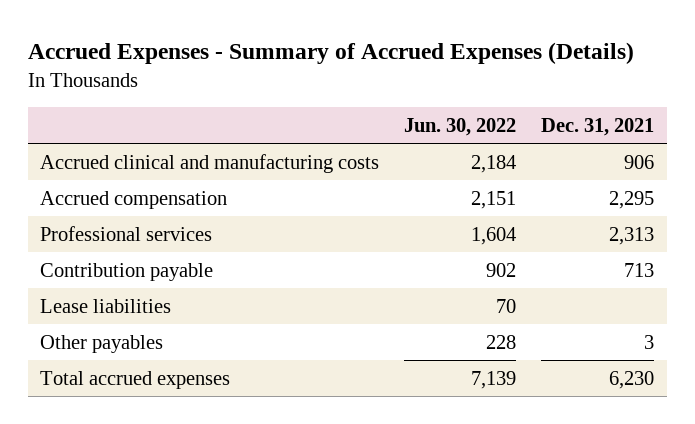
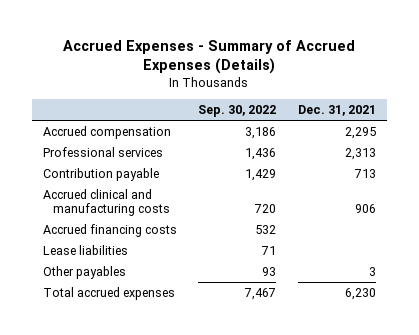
[404,117,517,136] Jun. 30, 2022 -> none
none -> [198,105,277,118] Sep. 30, 2022
[40,153,380,173] Accrued clinical and manufacturing costs -> [42,188,171,217] Accrued clinical and manufacturing costs
none -> [42,223,177,237] Accrued financing costs

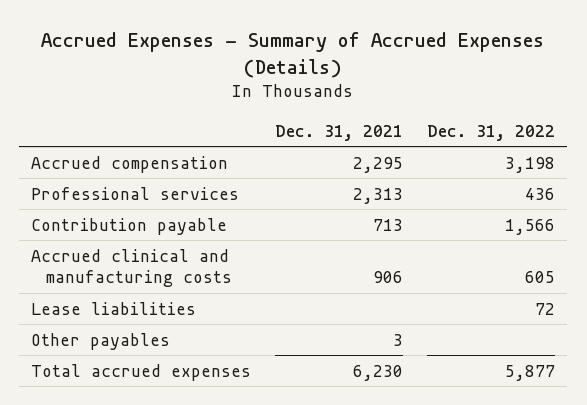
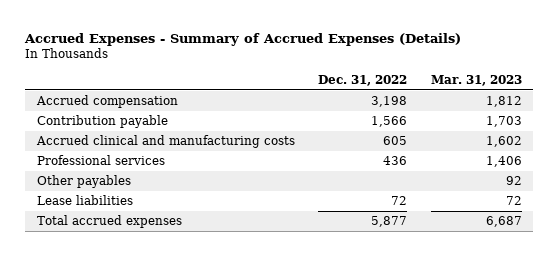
[275,124,404,141] Dec. 31, 2021 -> none
none -> [430,74,522,86] Mar. 31, 2023
[31,186,240,200] Professional services -> [36,155,165,166] Professional services
[31,301,197,315] Lease liabilities -> [36,195,133,206] Lease liabilities

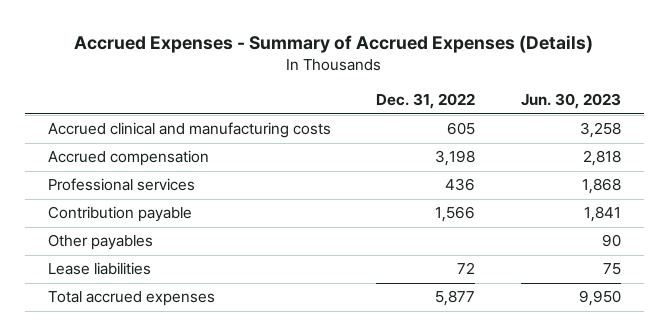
[430,74,522,86] Mar. 31, 2023 -> none
none -> [521,93,622,110] Jun. 30, 2023
[35,95,178,109] Accrued compensation -> [47,150,209,167] Accrued compensation
[36,115,168,129] Contribution payable -> [47,206,192,223] Contribution payable

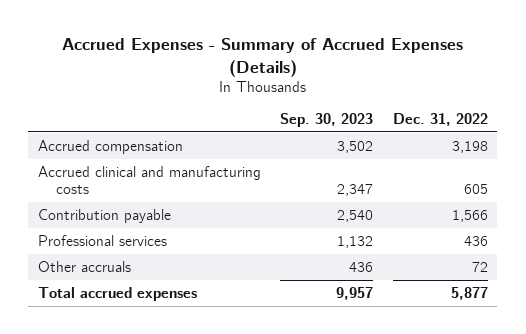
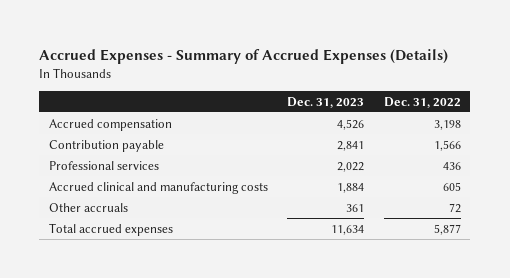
[280,112,374,127] Sep. 30, 2023 -> none
none -> [287,96,365,108] Dec. 31, 2023
[37,165,261,195] Accrued clinical and manufacturing costs -> [49,181,269,194] Accrued clinical and manufacturing costs

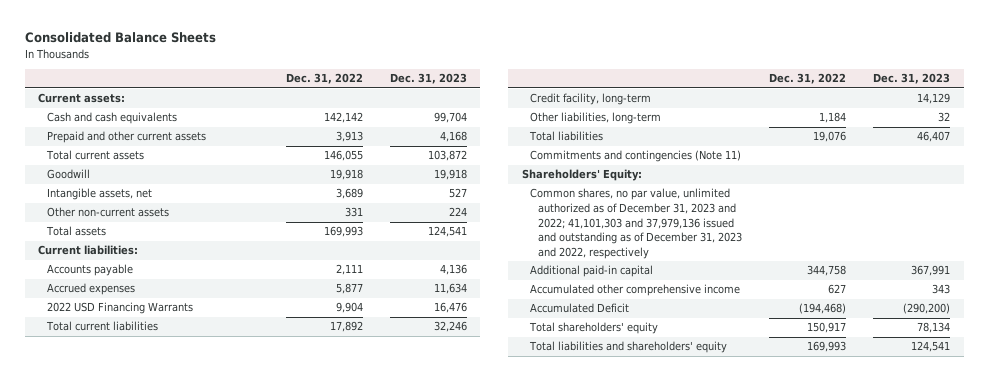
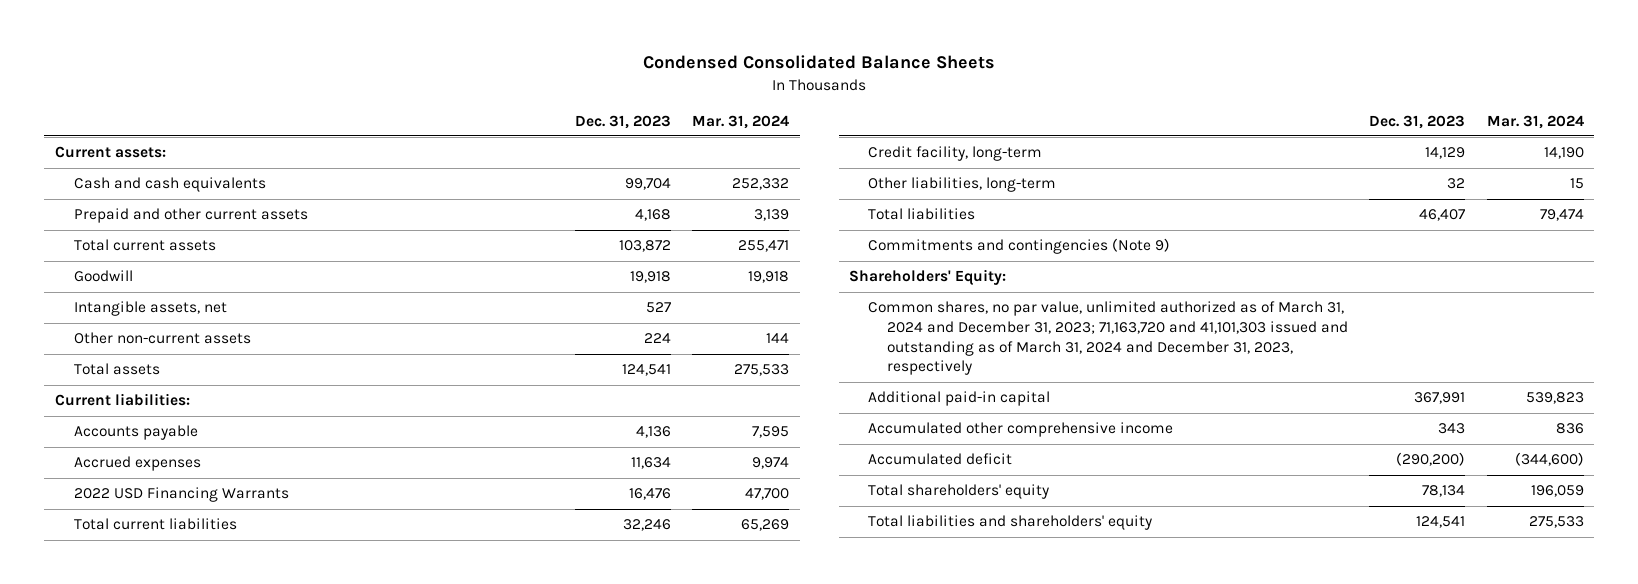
[24,32,216,44] Consolidated Balance Sheets -> [643,55,996,70] Condensed Consolidated Balance Sheets
[285,73,363,85] Dec. 31, 2022 -> none
none -> [691,114,789,129] Mar. 31, 2024
[530,150,742,163] Commitments and contingencies (Note 11) -> [868,238,1171,255] Commitments and contingencies (Note 9)
[530,188,743,259] Common shares, no par value, unlimited authorized as of December 31, 2023 and 2022; 41,101,303 and 37,979,136 issued and outstanding as of December 31, 2023 and 2022, respectively -> [868,301,1348,376] Common shares, no par value, unlimited authorized as of March 31, 2024 and December 31, 2023; 71,163,720 and 41,101,303 issued and outstanding as of March 31, 2024 and December 31, 2023, respectively
[530,303,630,314] Accumulated Deficit -> [868,453,1013,466] Accumulated deficit

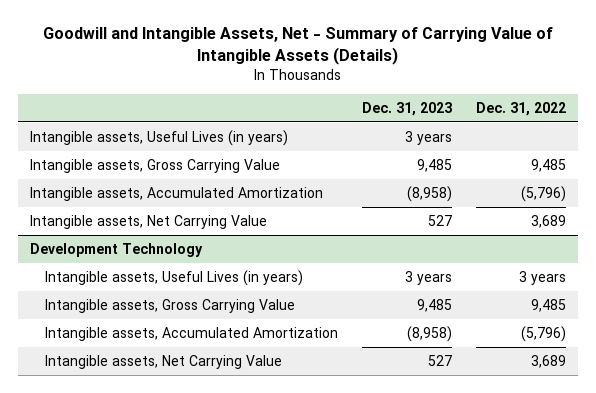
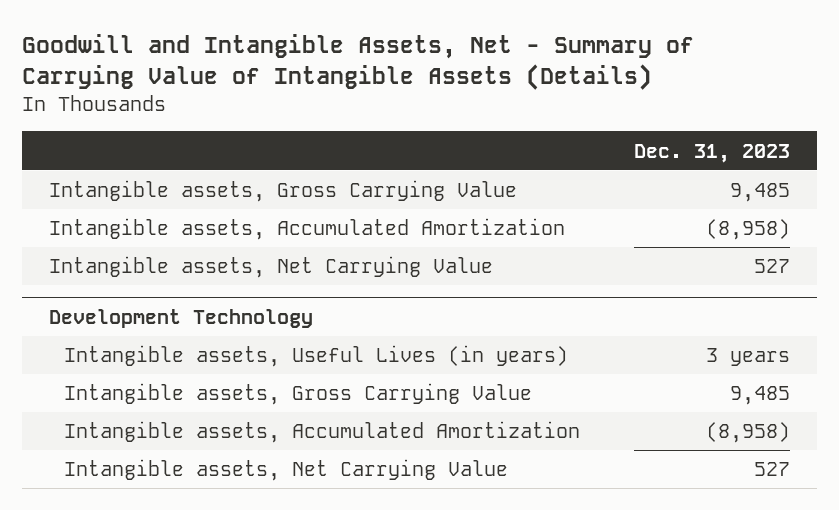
[475,101,566,116] Dec. 31, 2022 -> none
[29,130,288,147] Intangible assets, Useful Lives (in years) -> none

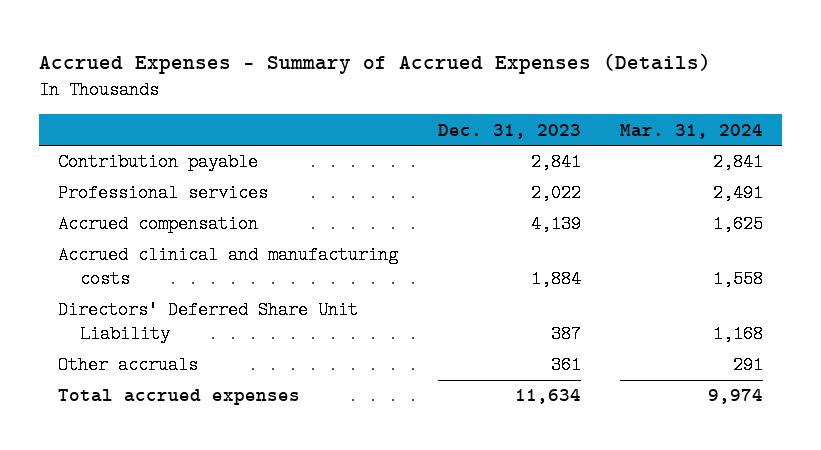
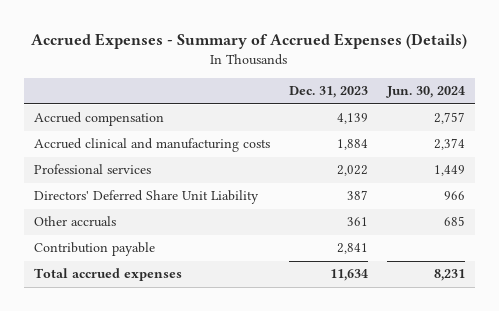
[619,123,763,139] Mar. 31, 2024 -> none
none -> [386,86,466,99] Jun. 30, 2024
[58,184,269,203] Professional services -> [33,164,151,175] Professional services
[58,153,259,172] Contribution payable -> [33,242,155,257] Contribution payable

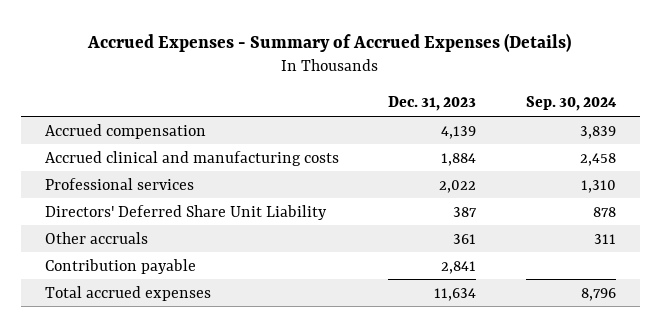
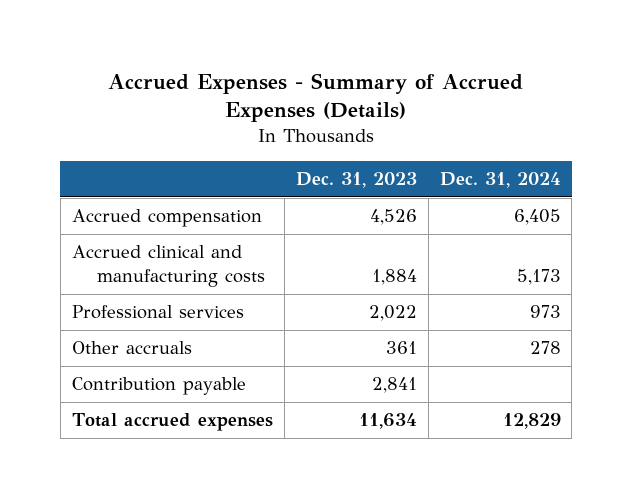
[525,96,617,112] Sep. 30, 2024 -> none
none -> [439,172,561,189] Dec. 31, 2024
[441,125,477,139] 4,139 -> [369,209,417,226] 4,526
[45,204,328,220] Directors' Deferred Share Unit Liability -> none

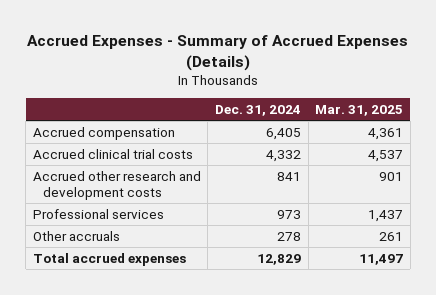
[295,172,417,189] Dec. 31, 2023 -> none
none -> [315,104,404,116] Mar. 31, 2025
[71,245,266,288] Accrued clinical and manufacturing costs -> [32,148,193,159] Accrued clinical trial costs
[516,269,561,286] 5,173 -> [266,149,302,162] 4,332
none -> [32,170,201,201] Accrued other research and development costs
[71,377,246,396] Contribution payable -> none

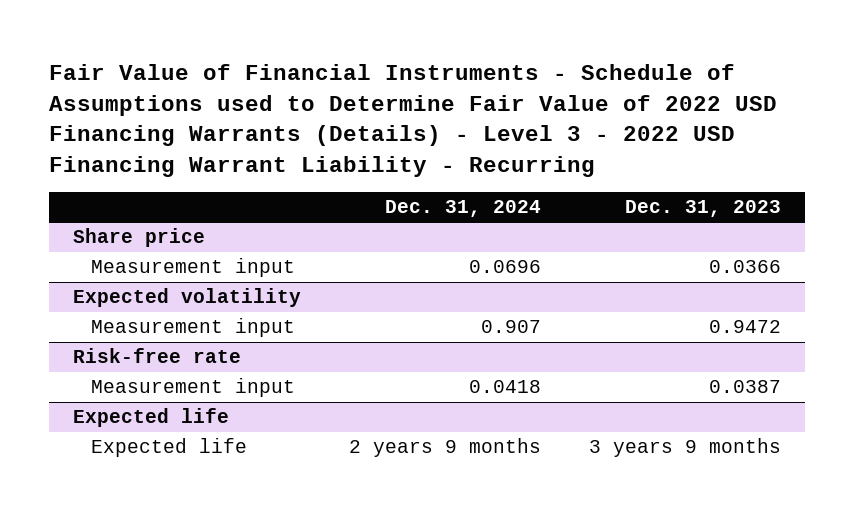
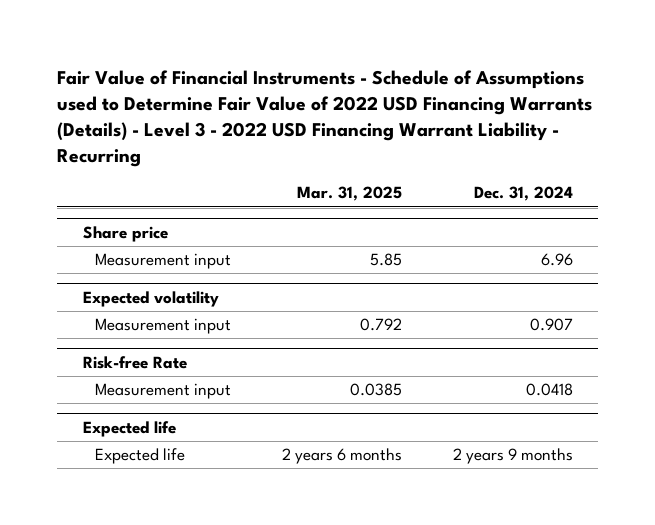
[624,200,781,218] Dec. 31, 2023 -> none
none -> [296,186,402,202] Mar. 31, 2025
[469,260,542,274] 0.0696 -> [540,253,573,267] 6.96
[73,348,242,364] Risk-free rate -> [82,355,187,369] Risk-free Rate

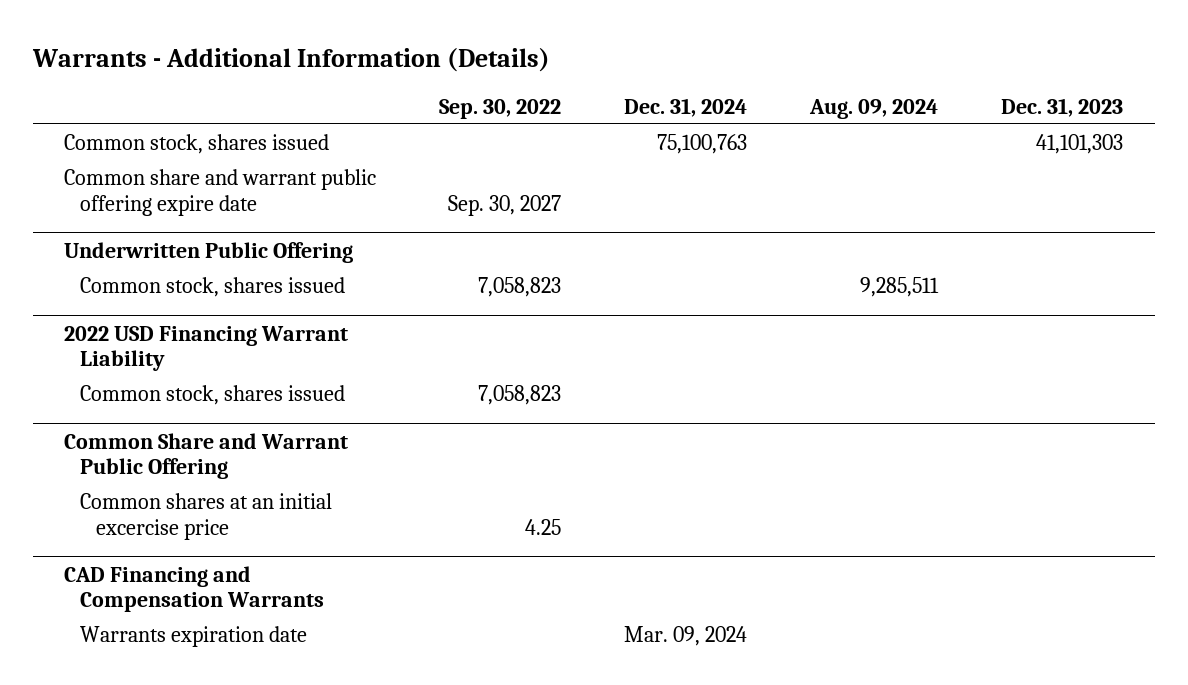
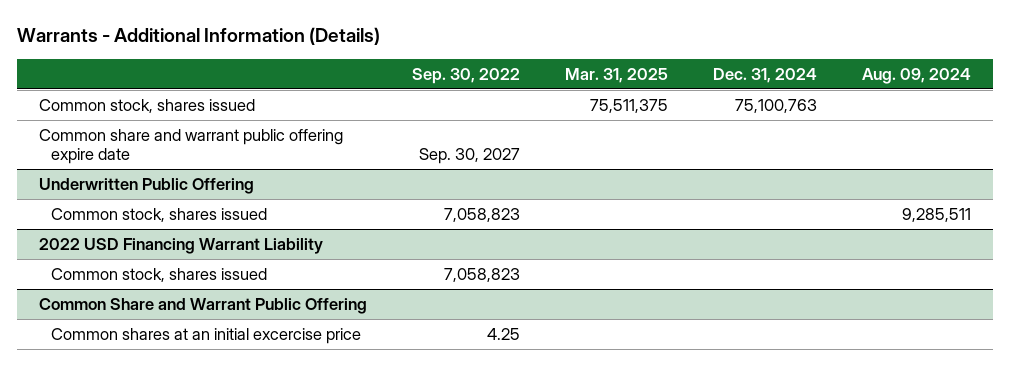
[1001,97,1124,117] Dec. 31, 2023 -> none
none -> [564,67,668,83] Mar. 31, 2025
[64,565,325,613] CAD Financing and Compensation Warrants -> none
[80,625,308,647] Warrants expiration date -> none

